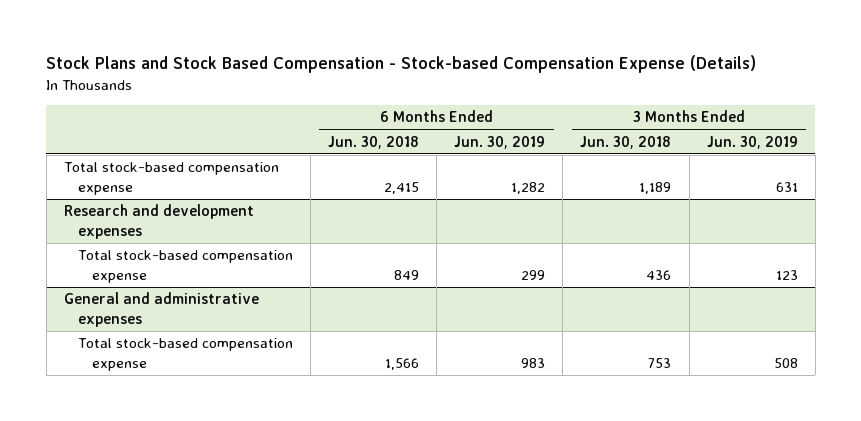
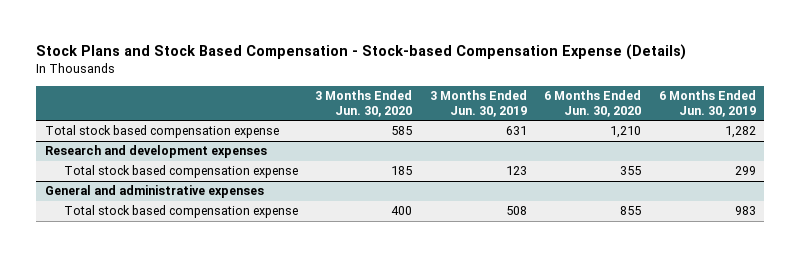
[328,135,420,149] Jun. 30, 2018 -> none
[580,135,672,149] Jun. 30, 2018 -> none
none -> [315,89,413,117] 3 Months Ended Jun. 30, 2020
none -> [544,89,642,117] 6 Months Ended Jun. 30, 2020
[63,162,279,195] Total stock-based compensation expense -> [44,125,279,139] Total stock based compensation expense
[77,250,293,283] Total stock-based compensation expense -> [64,165,299,179] Total stock based compensation expense
[77,338,293,371] Total stock-based compensation expense -> [64,205,299,219] Total stock based compensation expense

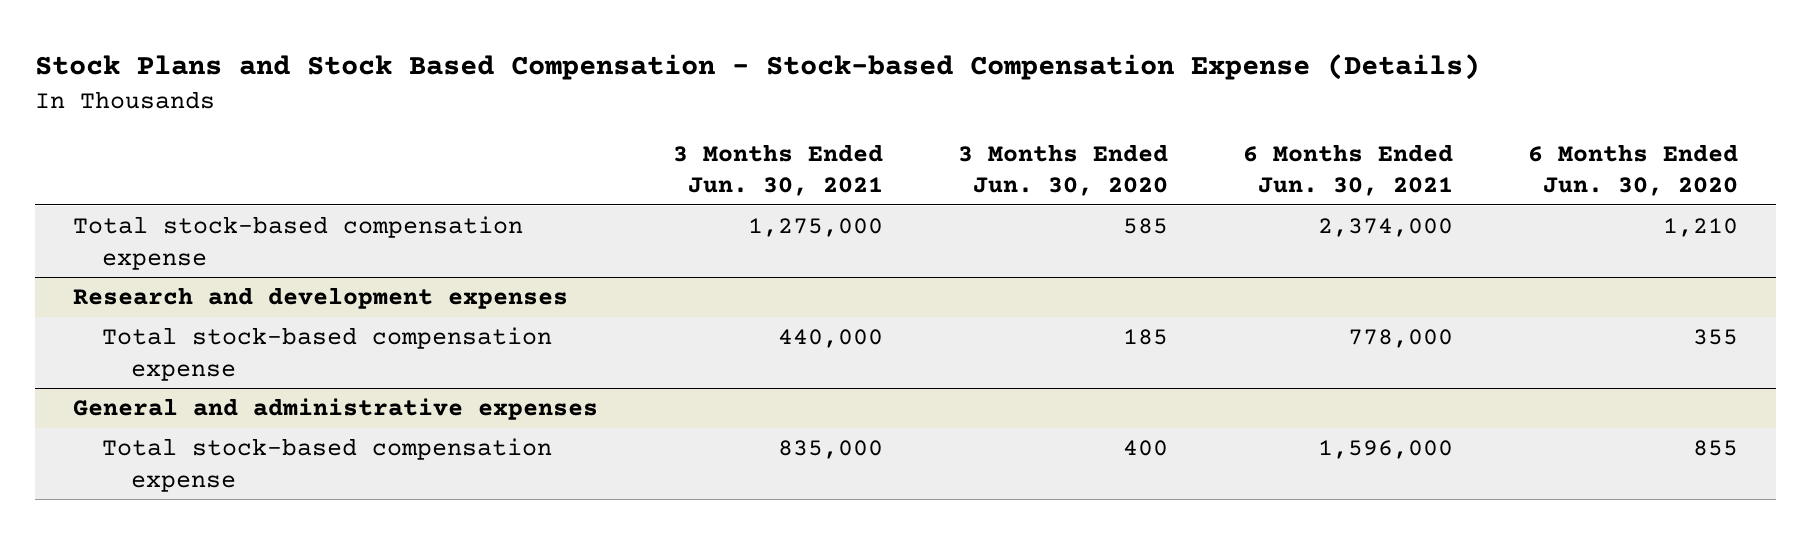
[429,89,527,117] 3 Months Ended Jun. 30, 2019 -> none
[658,89,756,117] 6 Months Ended Jun. 30, 2019 -> none
none -> [672,143,883,197] 3 Months Ended Jun. 30, 2021
none -> [1242,143,1453,197] 6 Months Ended Jun. 30, 2021
[44,125,279,139] Total stock based compensation expense -> [72,216,523,270] Total stock-based compensation expense
[64,165,299,179] Total stock based compensation expense -> [101,327,552,381] Total stock-based compensation expense
[64,205,299,219] Total stock based compensation expense -> [101,438,552,492] Total stock-based compensation expense

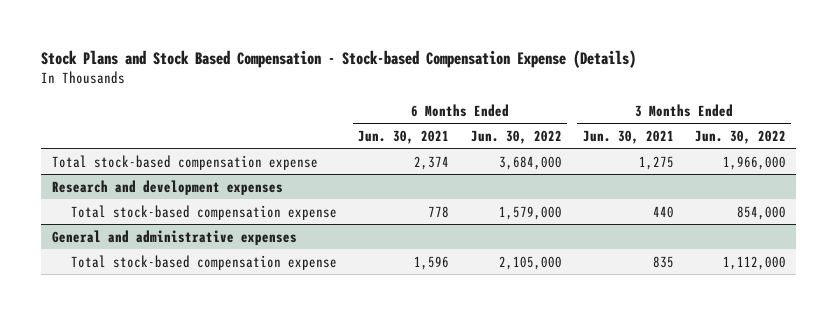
[957,143,1168,197] 3 Months Ended Jun. 30, 2020 -> none
[1528,143,1739,197] 6 Months Ended Jun. 30, 2020 -> none
none -> [470,129,562,144] Jun. 30, 2022
none -> [694,129,786,144] Jun. 30, 2022
[747,218,883,238] 1,275,000 -> [638,155,674,170] 1,275
[1317,218,1453,238] 2,374,000 -> [414,155,450,170] 2,374
[777,329,883,349] 440,000 -> [652,205,674,218] 440
[1347,329,1453,349] 778,000 -> [428,205,450,218] 778
[777,440,883,460] 835,000 -> [652,255,674,268] 835
[1317,440,1453,460] 1,596,000 -> [414,255,450,270] 1,596

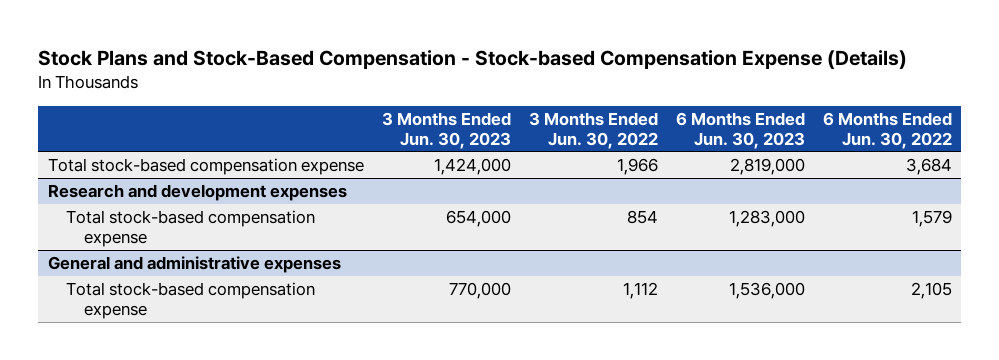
[41,49,637,68] Stock Plans and Stock Based Compensation - Stock-based Compensation Expense (Details) -> [38,50,908,70] Stock Plans and Stock-Based Compensation - Stock-based Compensation Expense (Details)
[358,129,450,144] Jun. 30, 2021 -> none
[582,129,674,144] Jun. 30, 2021 -> none
none -> [381,111,511,149] 3 Months Ended Jun. 30, 2023
none -> [675,111,805,149] 6 Months Ended Jun. 30, 2023
[498,155,562,170] 3,684,000 -> [905,158,952,176] 3,684
[722,155,786,170] 1,966,000 -> [616,158,658,176] 1,966
[498,205,562,220] 1,579,000 -> [911,210,952,228] 1,579
[736,205,786,220] 854,000 -> [626,210,658,225] 854
[498,255,562,270] 2,105,000 -> [910,282,952,300] 2,105
[722,255,786,270] 1,112,000 -> [622,282,658,300] 1,112

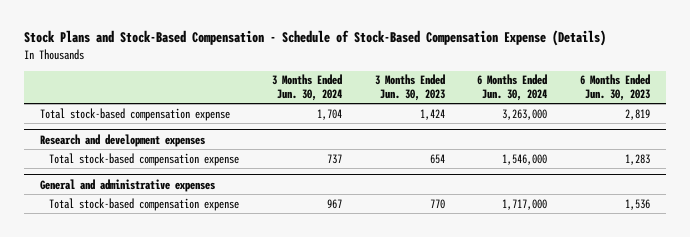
[38,50,908,70] Stock Plans and Stock-Based Compensation - Stock-based Compensation Expense (Details) -> [23,30,606,47] Stock Plans and Stock-Based Compensation - Schedule of Stock-Based Compensation Expense (Details)
[528,111,658,149] 3 Months Ended Jun. 30, 2022 -> none
[822,111,952,149] 6 Months Ended Jun. 30, 2022 -> none
none -> [271,74,342,102] 3 Months Ended Jun. 30, 2024
none -> [477,74,548,102] 6 Months Ended Jun. 30, 2024
[433,158,511,176] 1,424,000 -> [419,108,445,120] 1,424
[729,158,805,176] 2,819,000 -> [625,108,651,120] 2,819
[445,210,511,228] 654,000 -> [429,153,445,164] 654
[728,210,805,228] 1,283,000 -> [625,153,651,165] 1,283
[448,282,511,300] 770,000 -> [429,198,445,209] 770
[728,282,805,300] 1,536,000 -> [625,198,651,210] 1,536

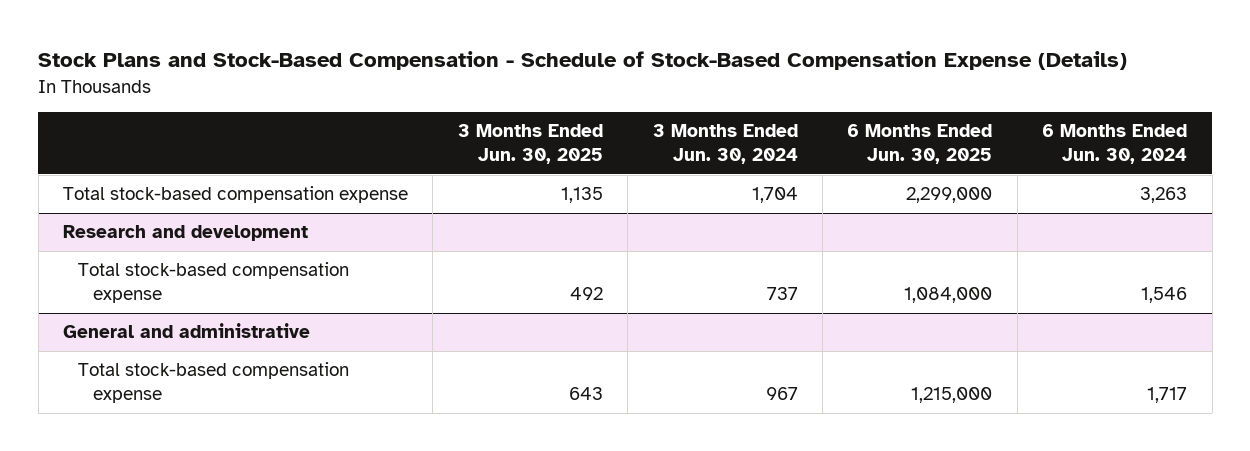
[374,74,445,102] 3 Months Ended Jun. 30, 2023 -> none
[580,74,651,102] 6 Months Ended Jun. 30, 2023 -> none
none -> [457,124,603,165] 3 Months Ended Jun. 30, 2025
none -> [847,124,993,165] 6 Months Ended Jun. 30, 2025
[502,108,548,120] 3,263,000 -> [1140,187,1188,204] 3,263
[40,133,206,147] Research and development expenses -> [62,225,308,242] Research and development
[502,153,548,165] 1,546,000 -> [1141,287,1188,304] 1,546
[40,178,216,192] General and administrative expenses -> [62,323,310,339] General and administrative
[502,198,548,210] 1,717,000 -> [1147,387,1188,404] 1,717

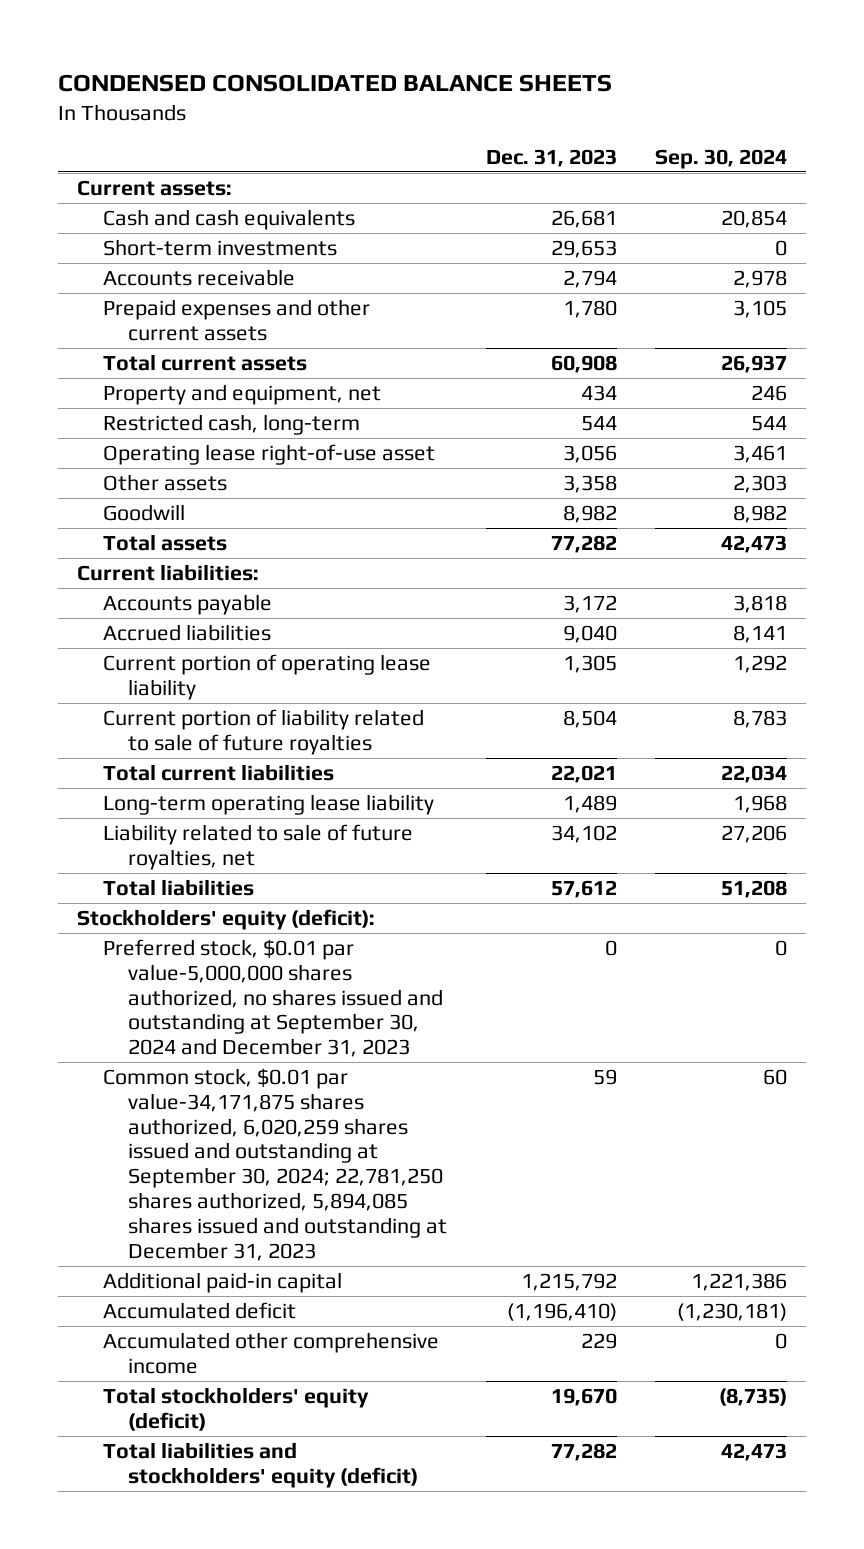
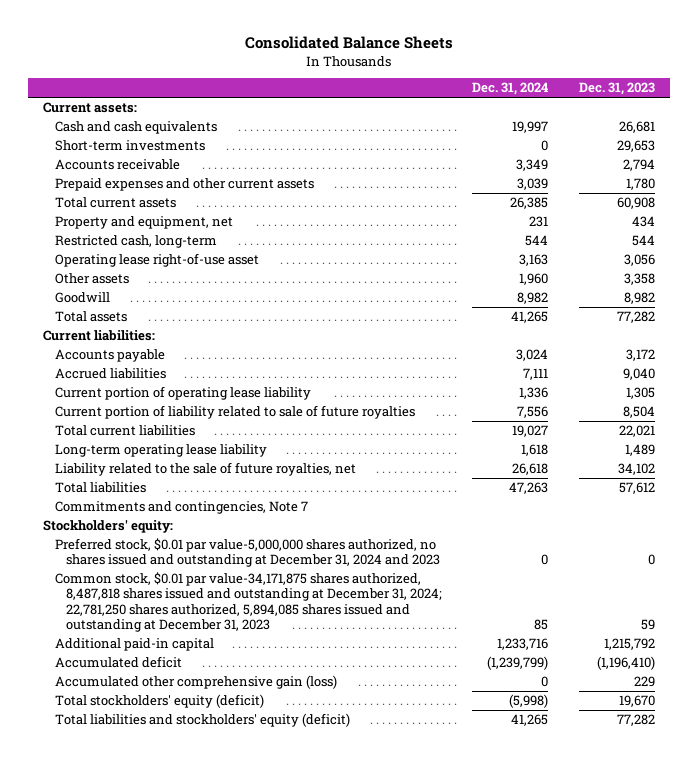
[58,74,613,93] CONDENSED CONSOLIDATED BALANCE SHEETS -> [245,36,454,50] Consolidated Balance Sheets
[654,148,787,169] Sep. 30, 2024 -> none
none -> [472,82,549,96] Dec. 31, 2024
[102,823,413,870] Liability related to sale of future royalties, net -> [54,462,356,477] Liability related to the sale of future royalties, net
none -> [54,501,308,515] Commitments and contingencies, Note 7
[77,908,376,930] Stockholders' equity (deficit): -> [43,520,174,534] Stockholders' equity:
[102,938,444,1058] Preferred stock, $0.01 par value-5,000,000 shares authorized, no shares issued and outstanding at September 30, 2024 and December 31, 2023 -> [54,538,440,568] Preferred stock, $0.01 par value-5,000,000 shares authorized, no shares issued and outstanding at December 31, 2024 and 2023
[102,1067,448,1261] Common stock, $0.01 par value-34,171,875 shares authorized, 6,020,259 shares issued and outstanding at September 30, 2024; 22,781,250 shares authorized, 5,894,085 shares issued and outstanding at December 31, 2023 -> [54,572,442,632] Common stock, $0.01 par value-34,171,875 shares authorized, 8,487,818 shares issued and outstanding at December 31, 2024; 22,781,250 shares authorized, 5,894,085 shares issued and outstanding at December 31, 2023
[102,1331,439,1374] Accumulated other comprehensive income -> [54,675,337,690] Accumulated other comprehensive gain (loss)

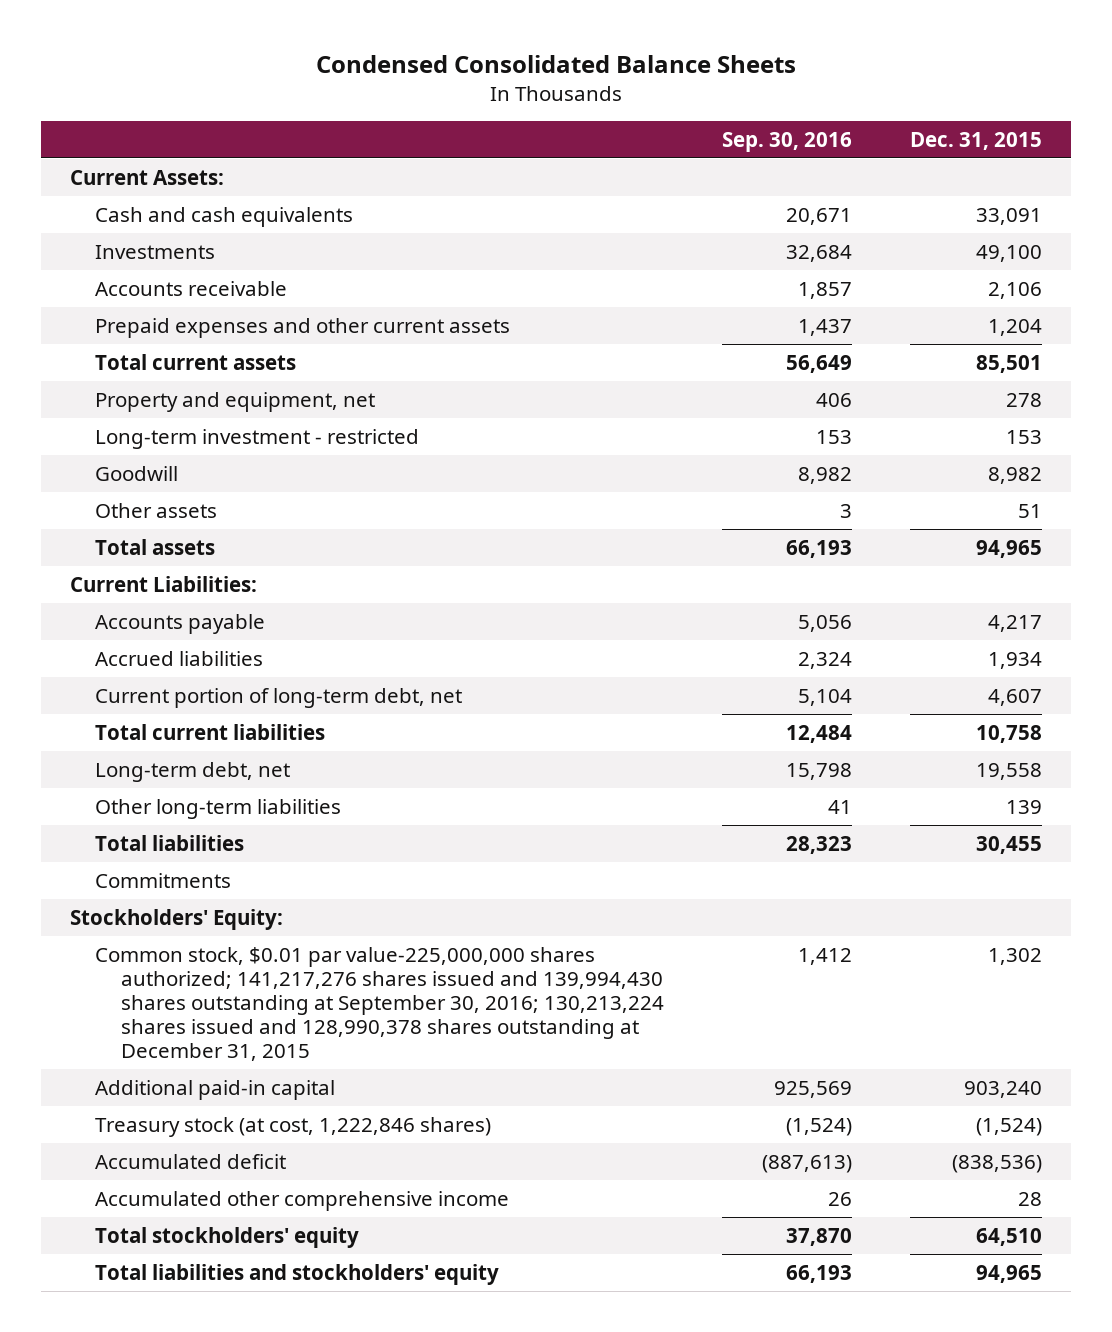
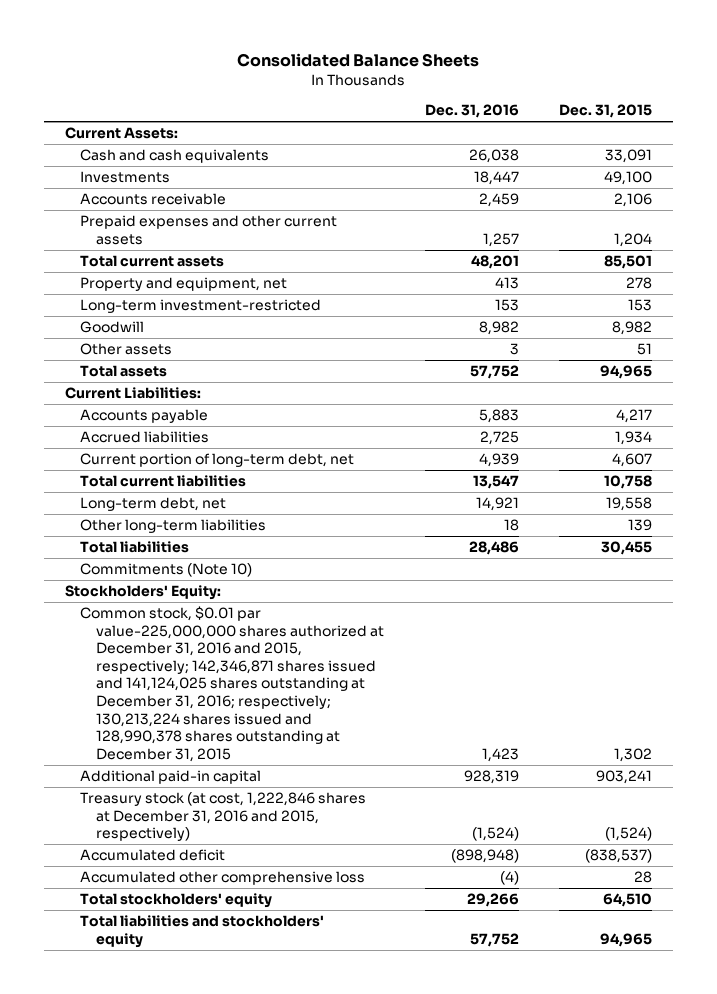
[315,54,796,73] Condensed Consolidated Balance Sheets -> [237,53,480,68] Consolidated Balance Sheets
[722,132,853,153] Sep. 30, 2016 -> none
none -> [424,104,519,119] Dec. 31, 2016
[95,428,420,449] Long-term investment - restricted -> [80,299,322,314] Long-term investment-restricted
[95,872,232,888] Commitments -> [80,563,253,578] Commitments (Note 10)
[95,946,665,1062] Common stock, $0.01 par value-225,000,000 shares authorized; 141,217,276 shares issued and 139,994,430 shares outstanding at September 30, 2016; 130,213,224 shares issued and 128,990,378 shares outstanding at December 31, 2015 -> [80,606,385,762] Common stock, $0.01 par value-225,000,000 shares authorized at December 31, 2016 and 2015, respectively; 142,346,871 shares issued and 141,124,025 shares outstanding at December 31, 2016; respectively; 130,213,224 shares issued and 128,990,378 shares outstanding at December 31, 2015
[964,1080,1043,1098] 903,240 -> [596,770,653,785] 903,241
[95,1116,492,1137] Treasury stock (at cost, 1,222,846 shares) -> [80,792,367,842] Treasury stock (at cost, 1,222,846 shares at December 31, 2016 and 2015, respectively)
[952,1154,1043,1173] (838,536) -> [585,849,653,864] (838,537)
[95,1190,510,1211] Accumulated other comprehensive income -> [80,871,366,886] Accumulated other comprehensive loss

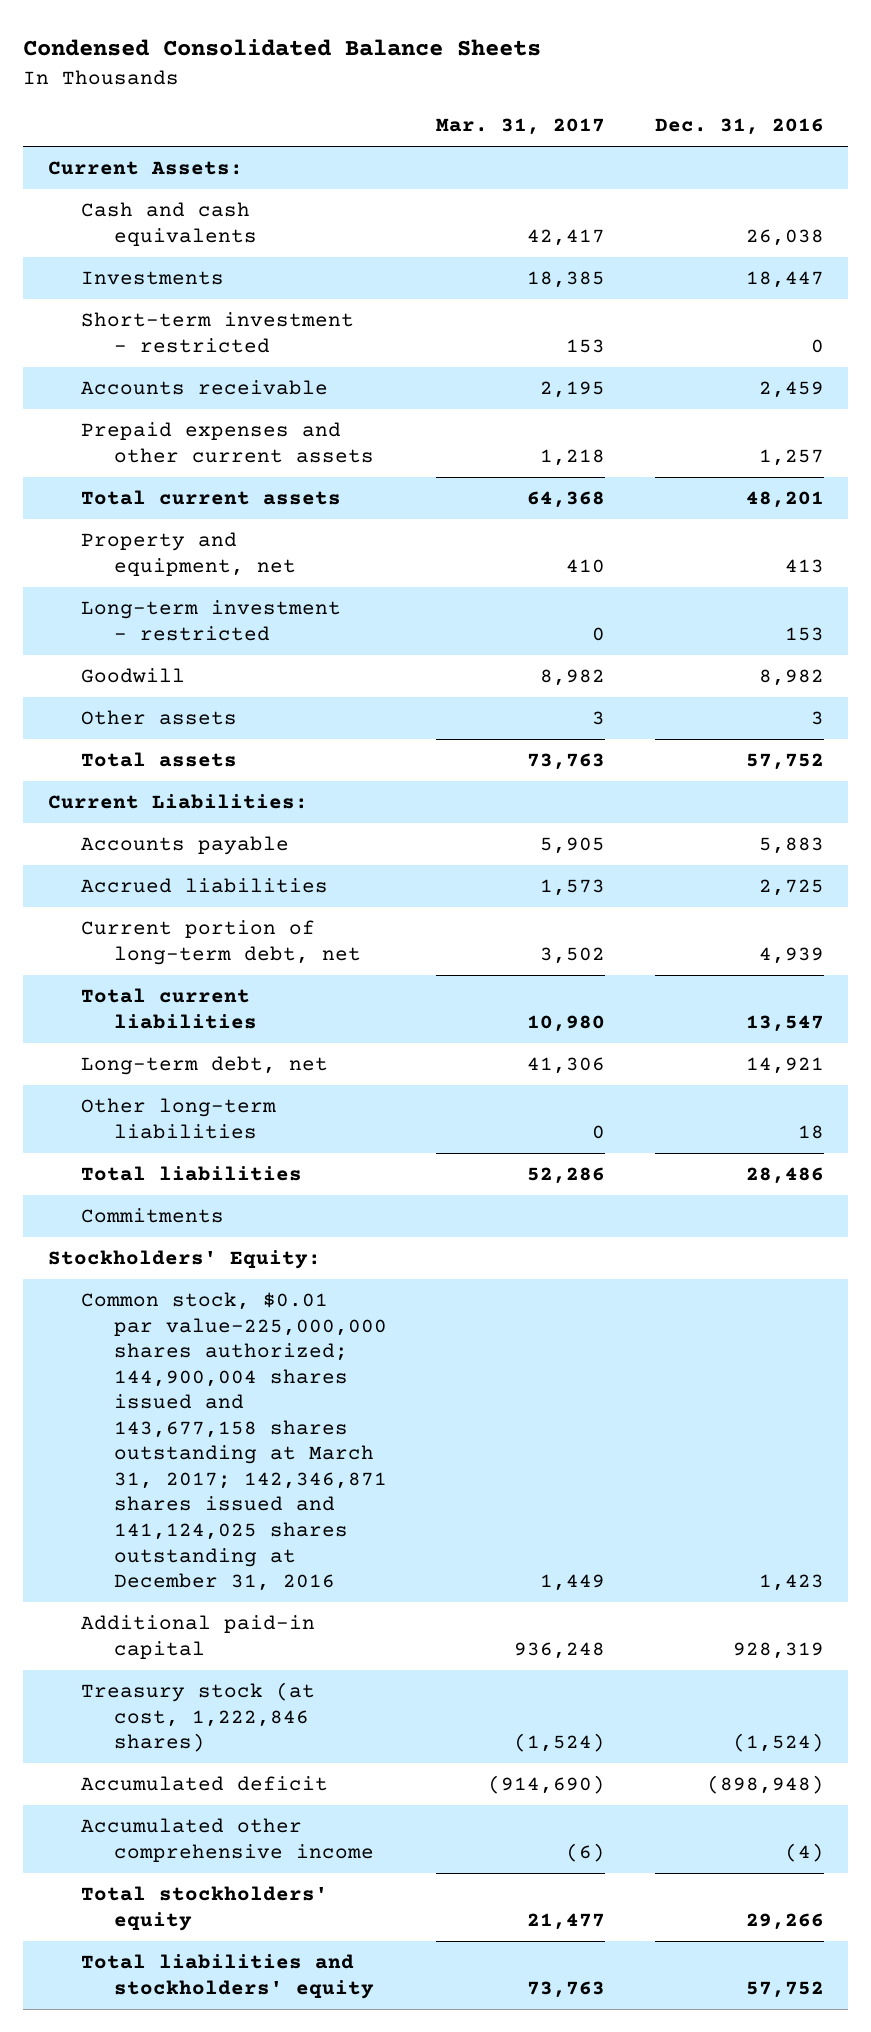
[237,53,480,68] Consolidated Balance Sheets -> [23,39,542,57] Condensed Consolidated Balance Sheets
[559,104,653,119] Dec. 31, 2015 -> none
none -> [436,118,606,136] Mar. 31, 2017
none -> [80,312,354,353] Short-term investment - restricted
[80,299,322,314] Long-term investment-restricted -> [80,600,341,641] Long-term investment - restricted
[80,563,253,578] Commitments (Note 10) -> [80,1208,224,1224] Commitments
[80,606,385,762] Common stock, $0.01 par value-225,000,000 shares authorized at December 31, 2016 and 2015, respectively; 142,346,871 shares issued and 141,124,025 shares outstanding at December 31, 2016; respectively; 130,213,224 shares issued and 128,990,378 shares outstanding at December 31, 2015 -> [80,1292,387,1592] Common stock, $0.01 par value-225,000,000 shares authorized; 144,900,004 shares issued and 143,677,158 shares outstanding at March 31, 2017; 142,346,871 shares issued and 141,124,025 shares outstanding at December 31, 2016
[80,792,367,842] Treasury stock (at cost, 1,222,846 shares at December 31, 2016 and 2015, respectively) -> [80,1682,315,1753] Treasury stock (at cost, 1,222,846 shares)
[80,871,366,886] Accumulated other comprehensive loss -> [80,1818,374,1862] Accumulated other comprehensive income

